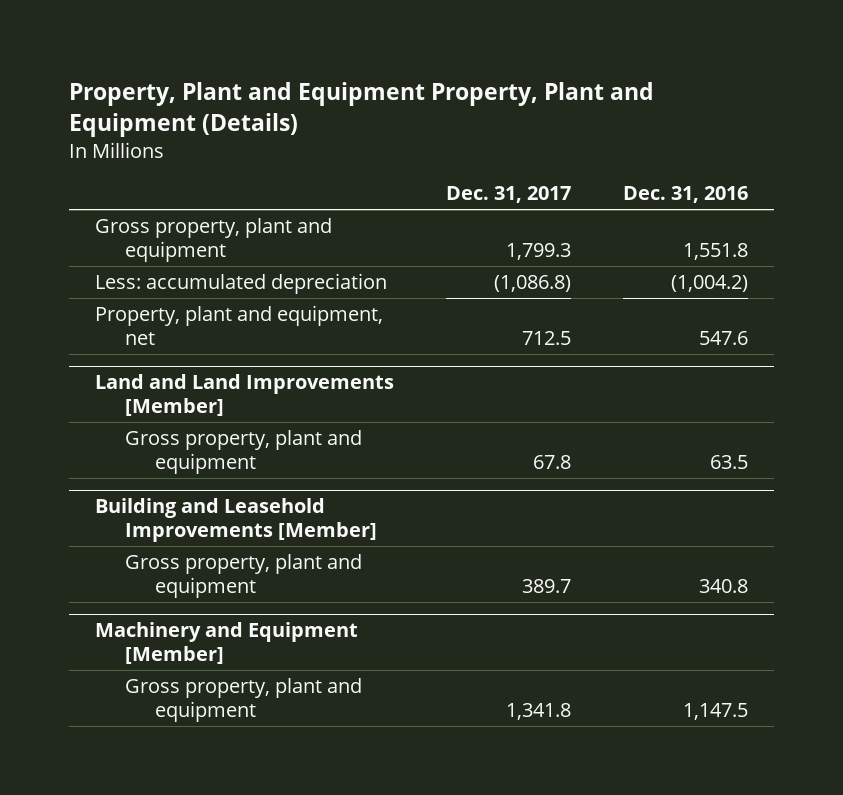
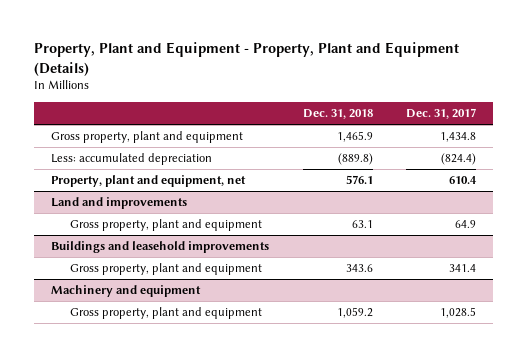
[69,82,655,137] Property, Plant and Equipment Property, Plant and Equipment (Details) -> [34,42,460,76] Property, Plant and Equipment - Property, Plant and Equipment (Details)
[622,186,748,204] Dec. 31, 2016 -> none
none -> [302,109,373,120] Dec. 31, 2018
[506,242,572,260] 1,799.3 -> [440,132,477,143] 1,434.8
[494,274,572,292] (1,086.8) -> [441,153,477,166] (824.4)
[522,330,572,345] 712.5 -> [449,176,478,185] 610.4
[95,373,395,417] Land and Land Improvements [Member] -> [50,197,187,210] Land and improvements
[533,454,572,469] 67.8 -> [455,220,477,229] 64.9
[95,497,378,543] Building and Leasehold Improvements [Member] -> [50,241,269,254] Buildings and leasehold improvements
[522,578,572,593] 389.7 -> [449,264,477,273] 341.4
[95,621,359,665] Machinery and Equipment [Member] -> [50,285,201,298] Machinery and equipment
[506,702,572,720] 1,341.8 -> [440,307,477,319] 1,028.5

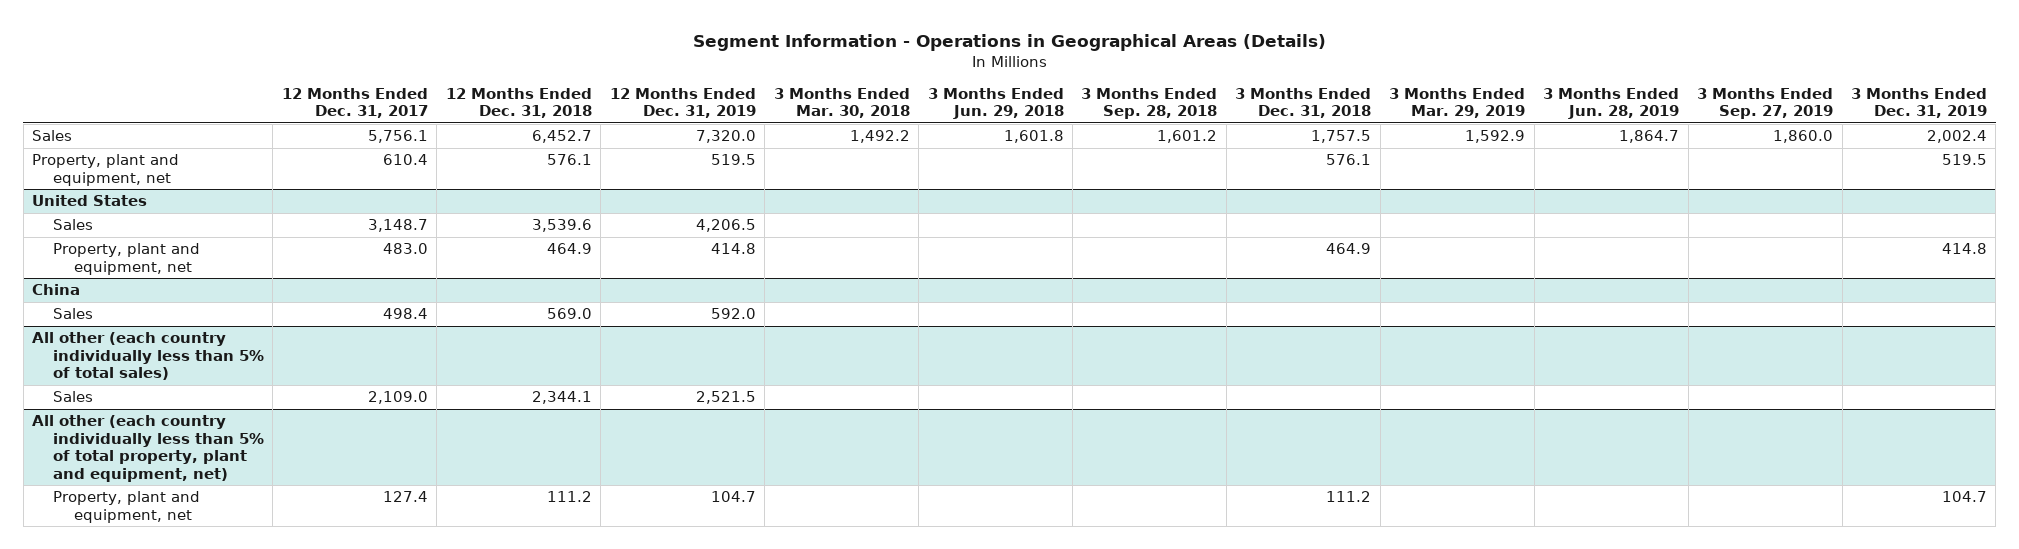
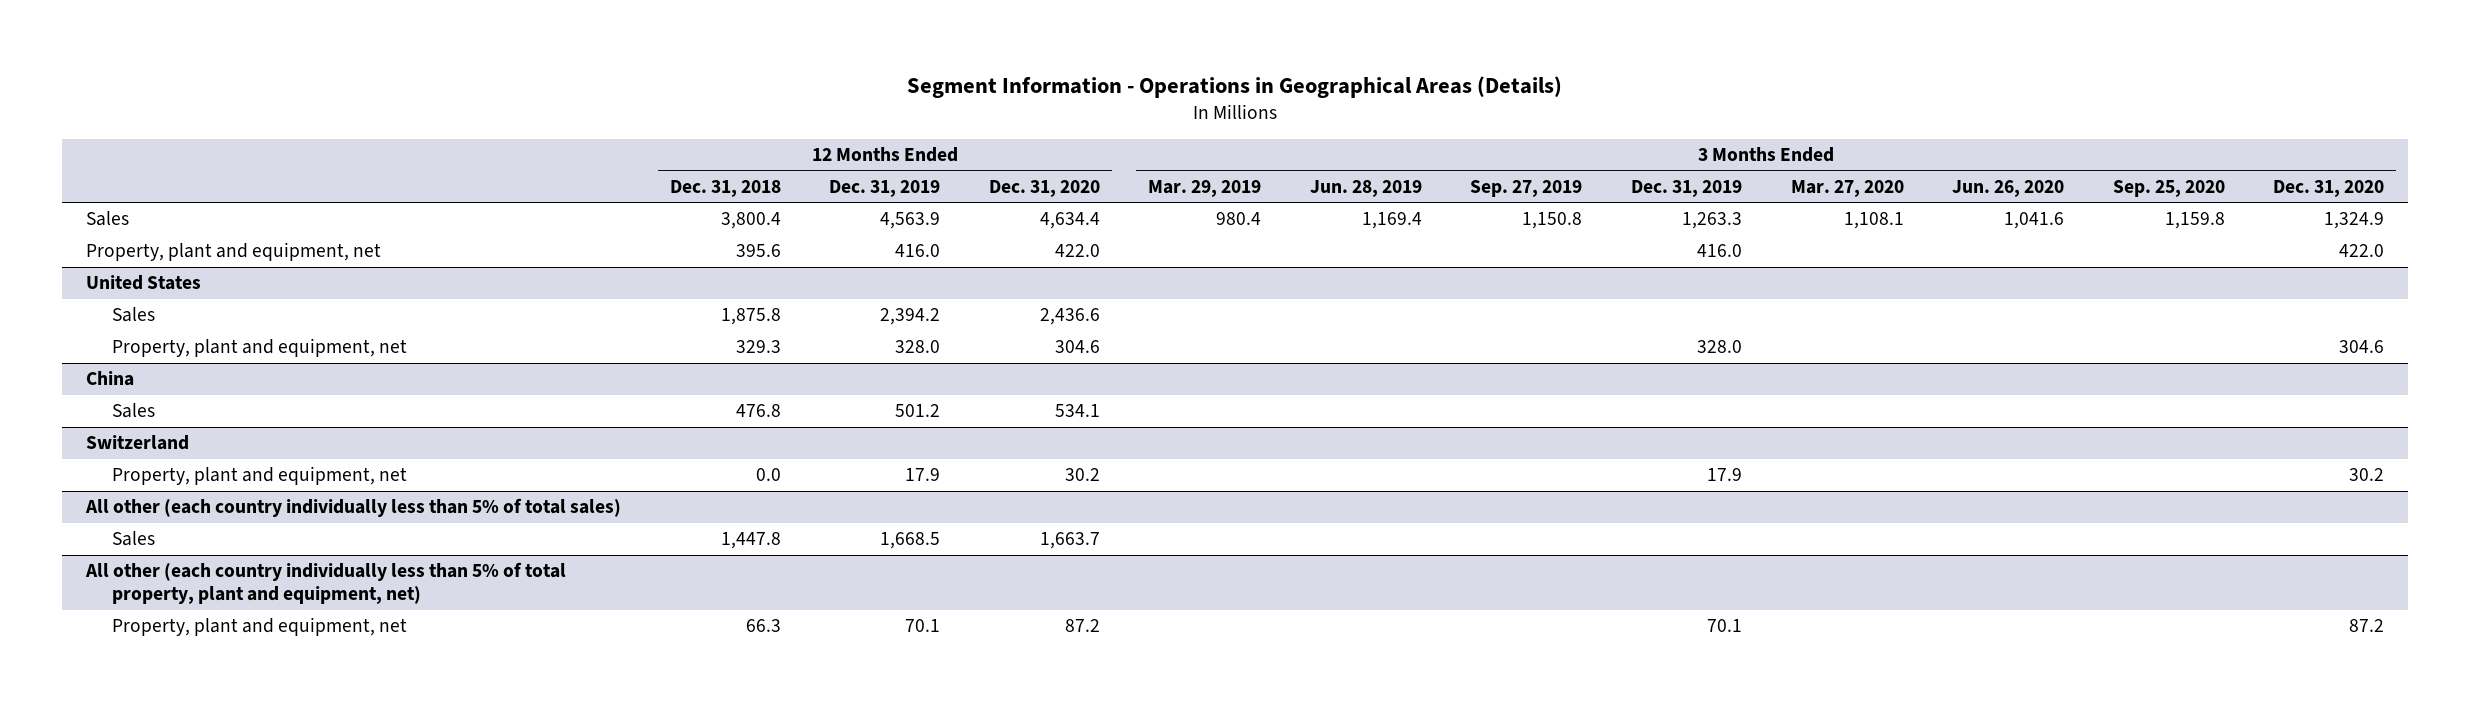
[281,87,428,119] 12 Months Ended Dec. 31, 2017 -> none
[773,87,910,119] 3 Months Ended Mar. 30, 2018 -> none
[927,87,1064,120] 3 Months Ended Jun. 29, 2018 -> none
[1081,87,1218,120] 3 Months Ended Sep. 28, 2018 -> none
[1235,87,1372,119] 3 Months Ended Dec. 31, 2018 -> none
none -> [988,179,1100,197] Dec. 31, 2020
none -> [1790,179,1904,197] Mar. 27, 2020
none -> [1952,179,2065,197] Jun. 26, 2020
none -> [2112,179,2225,197] Sep. 25, 2020
none -> [2273,179,2385,197] Dec. 31, 2020
[531,130,592,144] 6,452.7 -> [720,212,781,230] 3,800.4
[695,130,756,144] 7,320.0 -> [880,212,941,230] 4,563.9
[1465,130,1526,144] 1,592.9 -> [1216,212,1262,226] 980.4
[1619,130,1680,144] 1,864.7 -> [1361,212,1422,230] 1,169.4
[1773,130,1834,144] 1,860.0 -> [1522,212,1583,230] 1,150.8
[1926,130,1987,144] 2,002.4 -> [1681,212,1742,230] 1,263.3
[546,154,592,166] 576.1 -> [735,244,781,258] 395.6
[710,154,756,166] 519.5 -> [895,244,941,258] 416.0
[1941,154,1987,166] 519.5 -> [1696,244,1742,258] 416.0
[531,219,592,233] 3,539.6 -> [720,308,781,326] 1,875.8
[695,219,756,233] 4,206.5 -> [880,308,941,326] 2,394.2
[546,243,592,255] 464.9 -> [735,340,781,354] 329.3
[710,243,756,255] 414.8 -> [895,340,941,354] 328.0
[1941,243,1987,255] 414.8 -> [1696,340,1742,354] 328.0
[546,308,592,320] 569.0 -> [735,404,781,418] 476.8
[710,308,756,320] 592.0 -> [895,404,941,418] 501.2
none -> [86,435,190,451] Switzerland
none -> [112,466,408,486] Property, plant and equipment, net
[531,391,592,405] 2,344.1 -> [720,532,781,550] 1,447.8
[695,391,756,405] 2,521.5 -> [880,532,941,550] 1,668.5
[546,491,592,503] 111.2 -> [745,619,781,633] 66.3
[710,491,756,503] 104.7 -> [905,619,941,633] 70.1
[1941,491,1987,503] 104.7 -> [1706,619,1742,633] 70.1

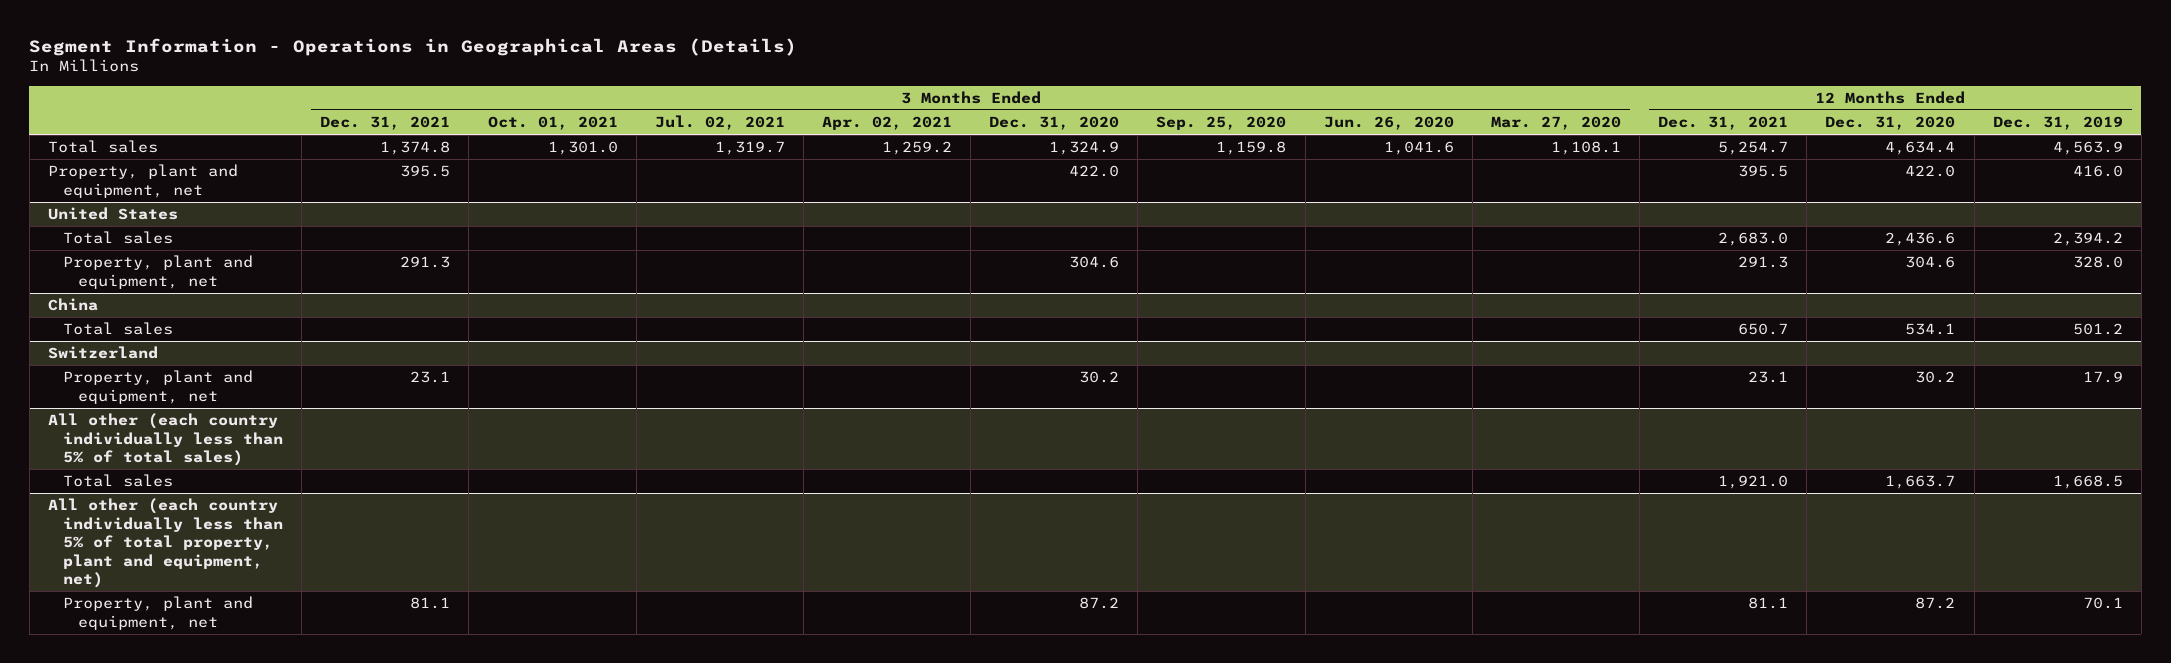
[669,179,781,197] Dec. 31, 2018 -> none
[1148,179,1262,197] Mar. 29, 2019 -> none
[1309,179,1422,197] Jun. 28, 2019 -> none
[1470,179,1583,197] Sep. 27, 2019 -> none
[1630,179,1742,197] Dec. 31, 2019 -> none
none -> [320,116,451,131] Dec. 31, 2021
none -> [487,116,618,131] Oct. 01, 2021
none -> [654,115,785,131] Jul. 02, 2021
none -> [822,116,953,131] Apr. 02, 2021
none -> [1658,116,1789,131] Dec. 31, 2021
[86,211,130,227] Sales -> [47,140,158,154] Total sales
[112,307,156,323] Sales -> [63,231,174,245] Total sales
[112,403,156,419] Sales -> [63,322,174,336] Total sales
[112,531,156,547] Sales -> [63,474,174,488] Total sales

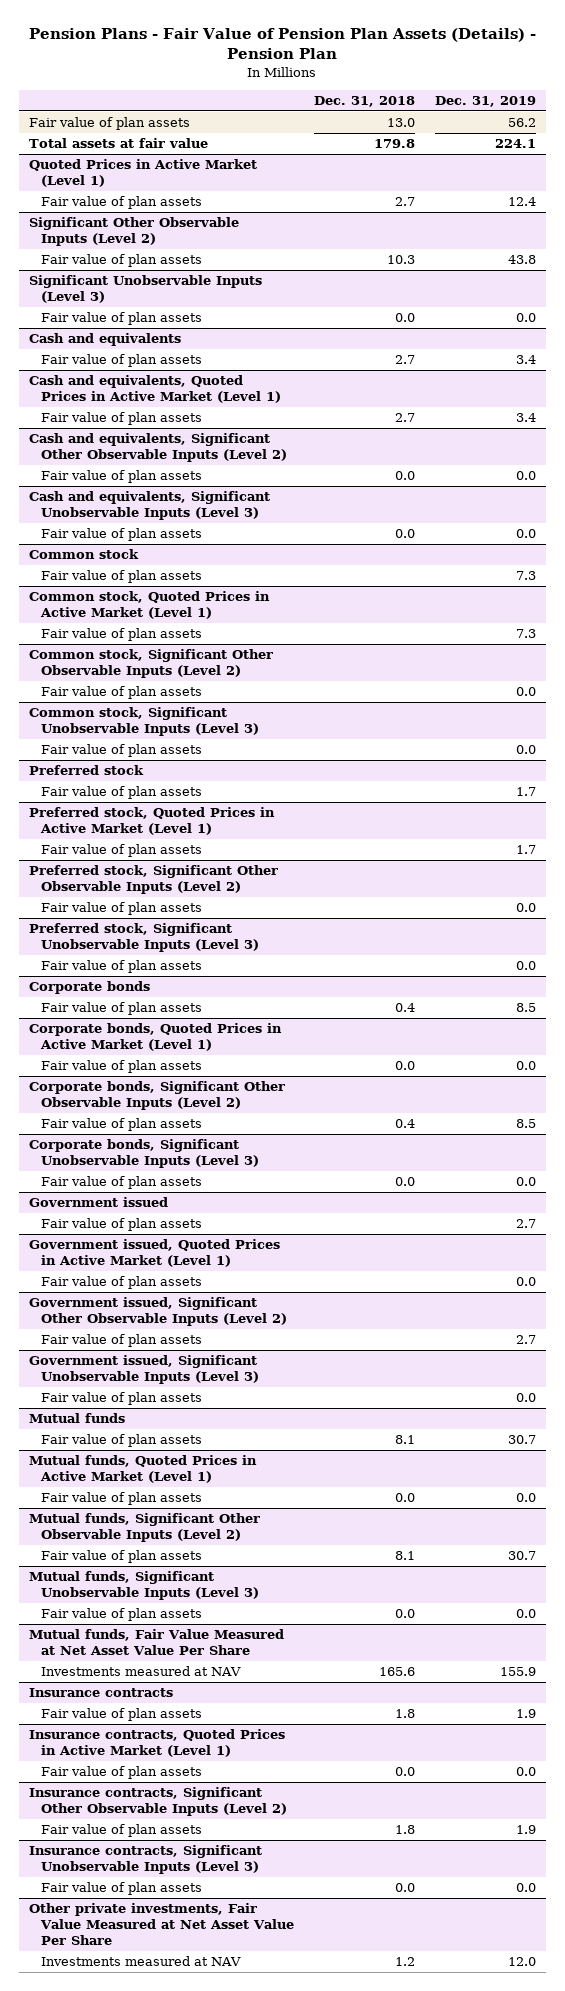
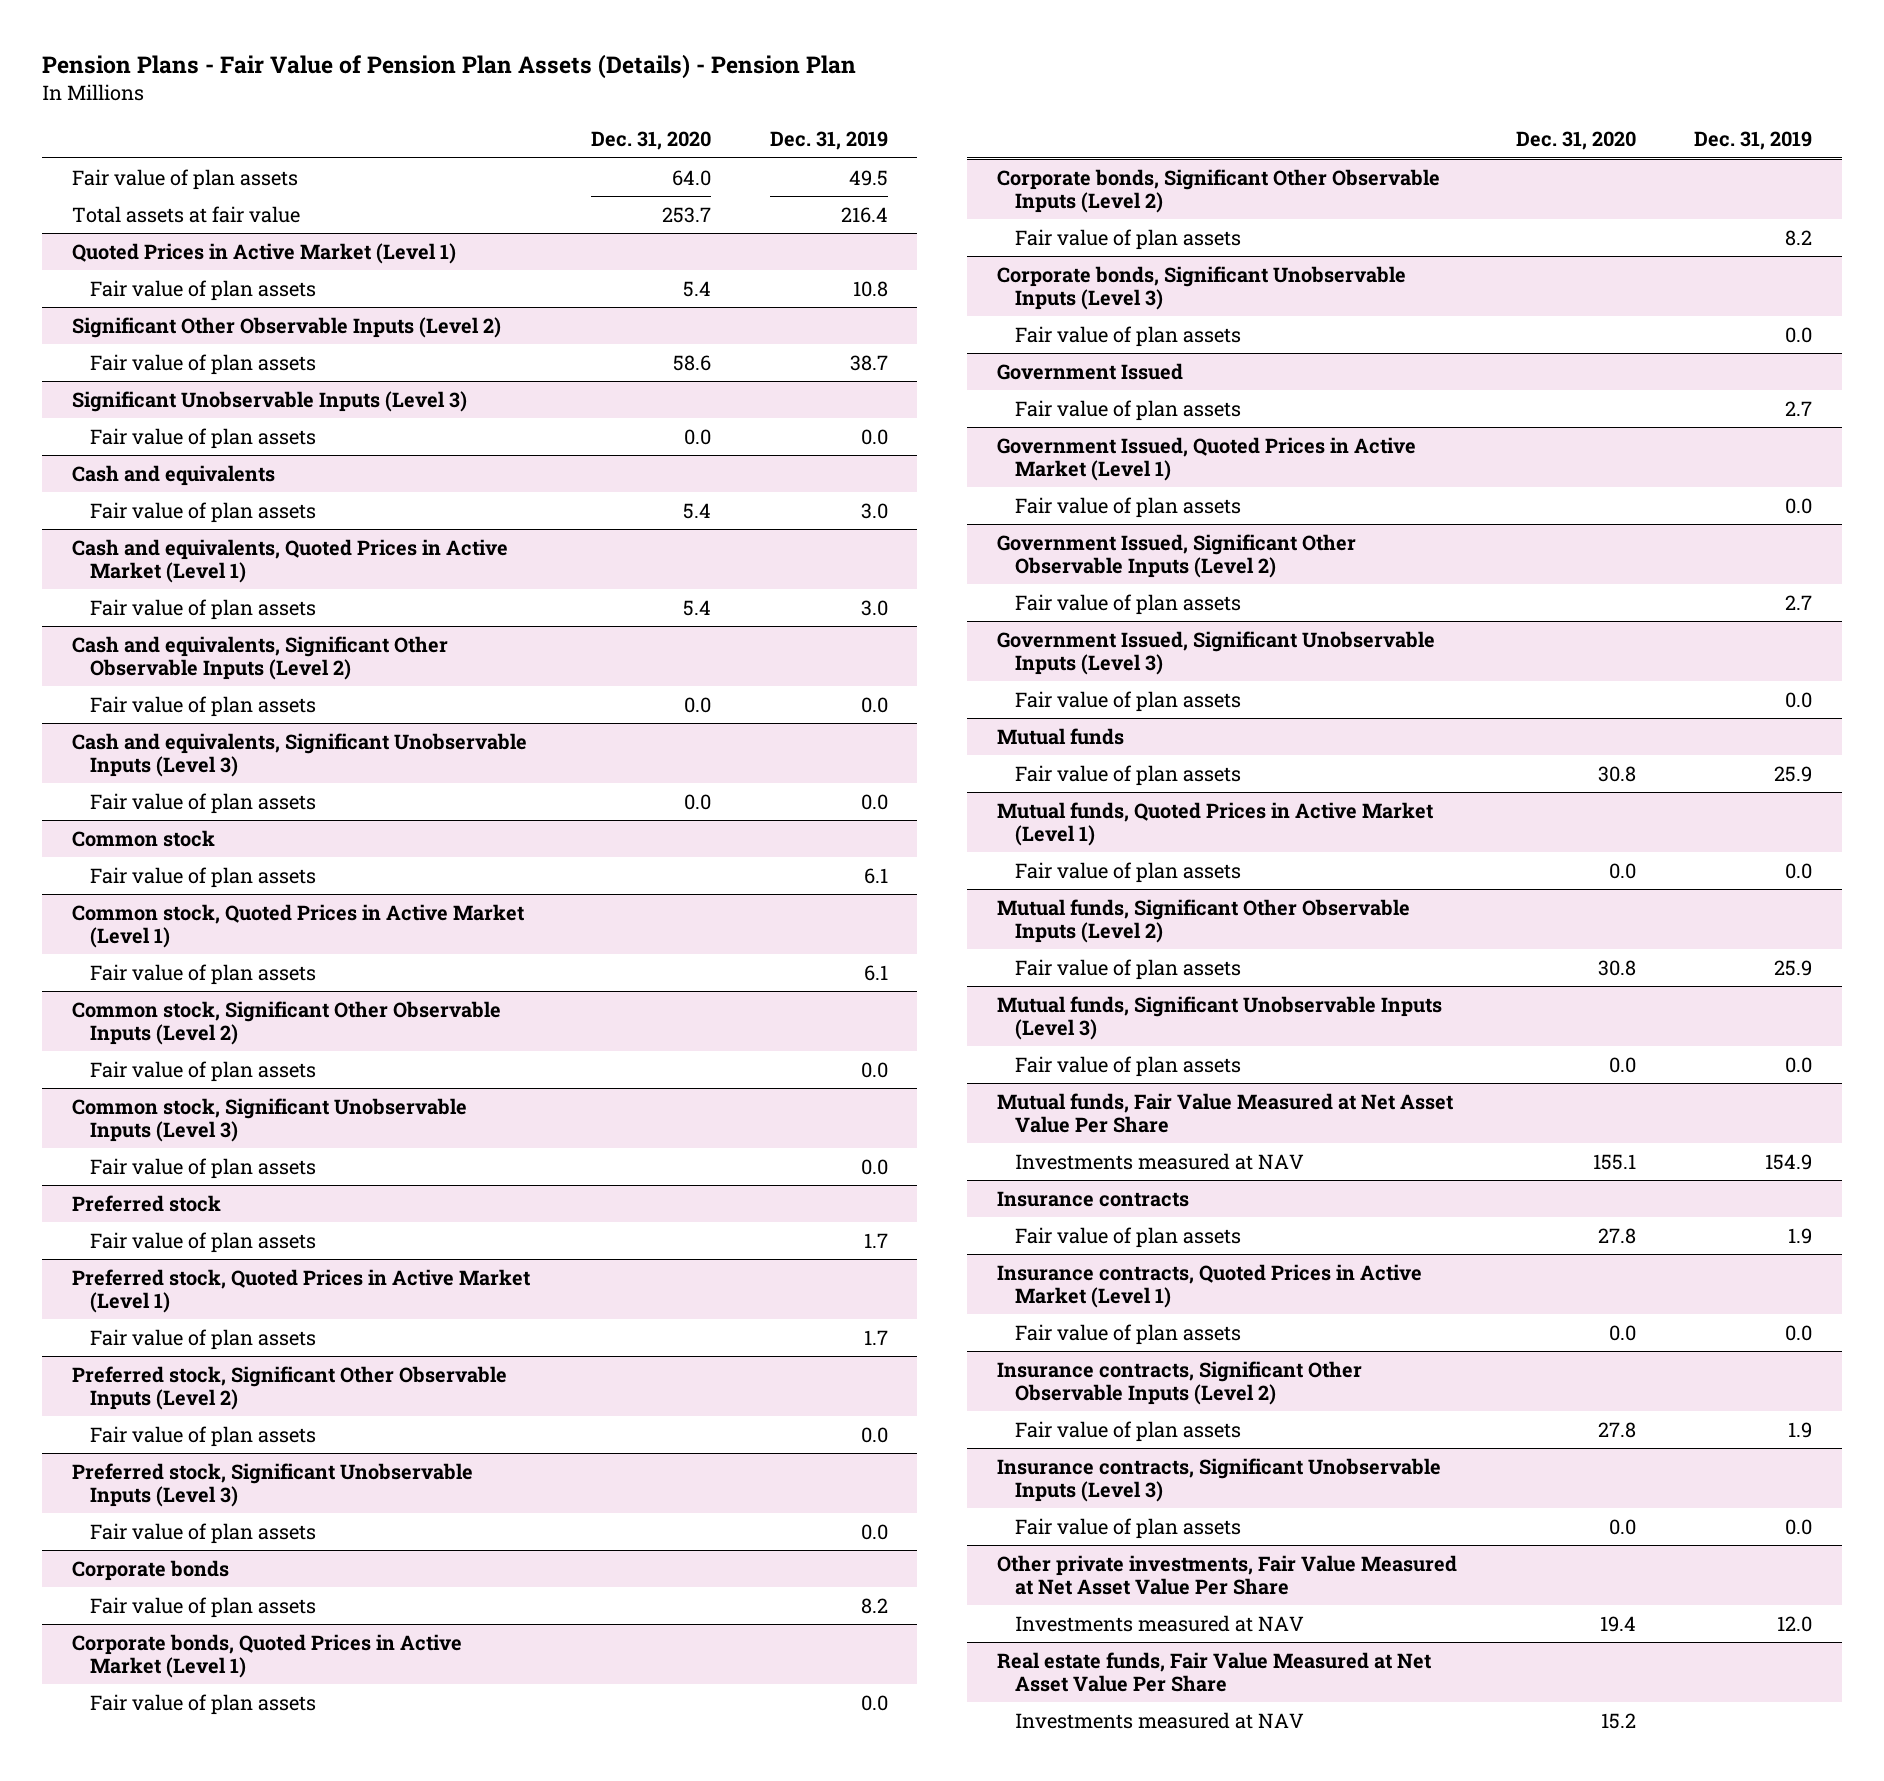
[314,95,416,107] Dec. 31, 2018 -> none
none -> [590,131,711,151] Dec. 31, 2020
[507,118,536,128] 56.2 -> [848,169,888,186] 49.5
[494,139,536,149] 224.1 -> [840,206,888,223] 216.4
[507,197,536,207] 12.4 -> [852,280,888,297] 10.8
[507,255,536,265] 43.8 -> [849,354,888,371] 38.7
[515,355,536,365] 3.4 -> [860,502,888,519] 3.0
[515,413,536,423] 3.4 -> [860,599,888,616] 3.0
[515,571,536,581] 7.3 -> [863,867,888,884] 6.1
[515,629,536,639] 7.3 -> [863,964,888,981] 6.1
[515,1003,536,1013] 8.5 -> [860,1597,888,1614] 8.2
[515,1119,536,1129] 8.5 -> [1785,229,1813,246] 8.2
[28,1197,168,1208] Government issued -> [996,362,1183,380] Government Issued
[28,1239,280,1268] Government issued, Quoted Prices in Active Market (Level 1) -> [996,436,1416,481] Government Issued, Quoted Prices in Active Market (Level 1)
[28,1297,288,1327] Government issued, Significant Other Observable Inputs (Level 2) -> [996,533,1356,578] Government Issued, Significant Other Observable Inputs (Level 2)
[28,1355,260,1385] Government issued, Significant Unobservable Inputs (Level 3) -> [996,630,1435,675] Government Issued, Significant Unobservable Inputs (Level 3)
[507,1435,536,1445] 30.7 -> [1774,765,1813,782] 25.9
[507,1551,536,1561] 30.7 -> [1774,959,1813,976] 25.9
[499,1667,536,1677] 155.9 -> [1765,1153,1813,1170] 154.9
none -> [996,1651,1431,1692] Real estate funds, Fair Value Measured at Net Asset Value Per Share
none -> [1014,1711,1304,1729] Investments measured at NAV

